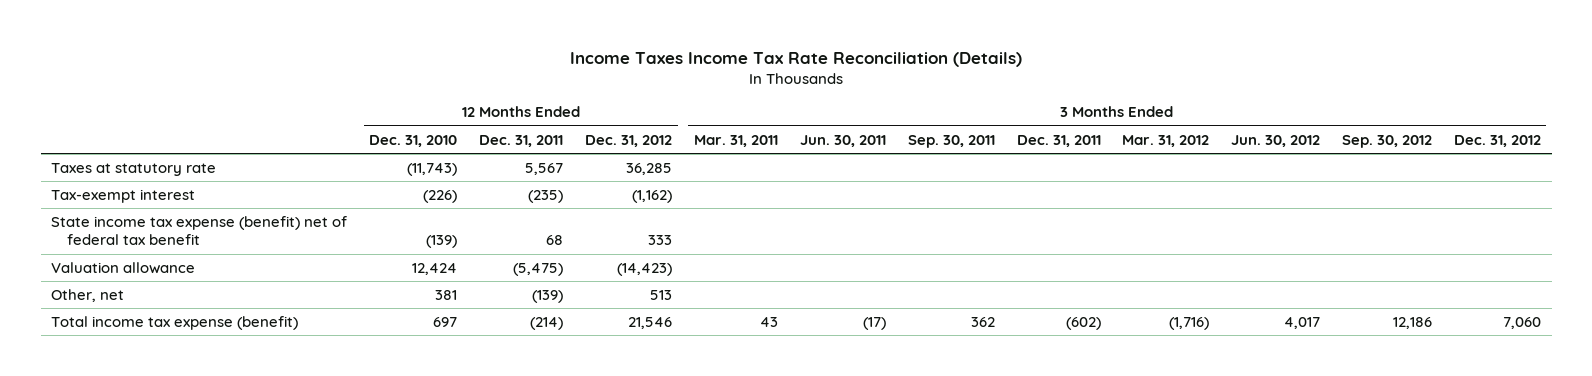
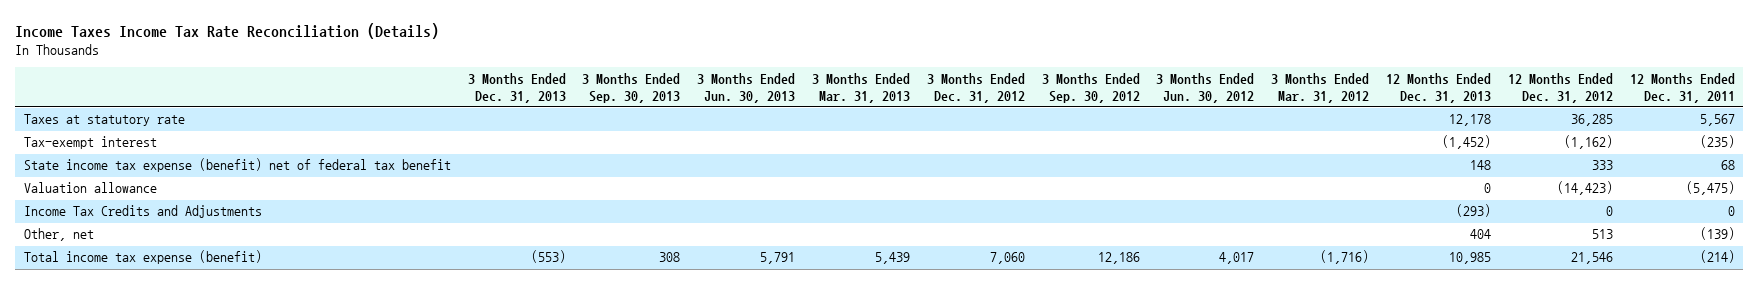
[369,134,458,147] Dec. 31, 2010 -> none
[693,134,778,147] Mar. 31, 2011 -> none
[799,134,886,147] Jun. 30, 2011 -> none
[907,134,995,148] Sep. 30, 2011 -> none
[1016,134,1101,147] Dec. 31, 2011 -> none
none -> [467,72,566,103] 3 Months Ended Dec. 31, 2013
none -> [582,72,681,103] 3 Months Ended Sep. 30, 2013
none -> [697,72,796,103] 3 Months Ended Jun. 30, 2013
none -> [812,72,911,103] 3 Months Ended Mar. 31, 2013
none -> [1386,72,1492,103] 12 Months Ended Dec. 31, 2013
none -> [23,205,262,219] Income Tax Credits and Adjustments

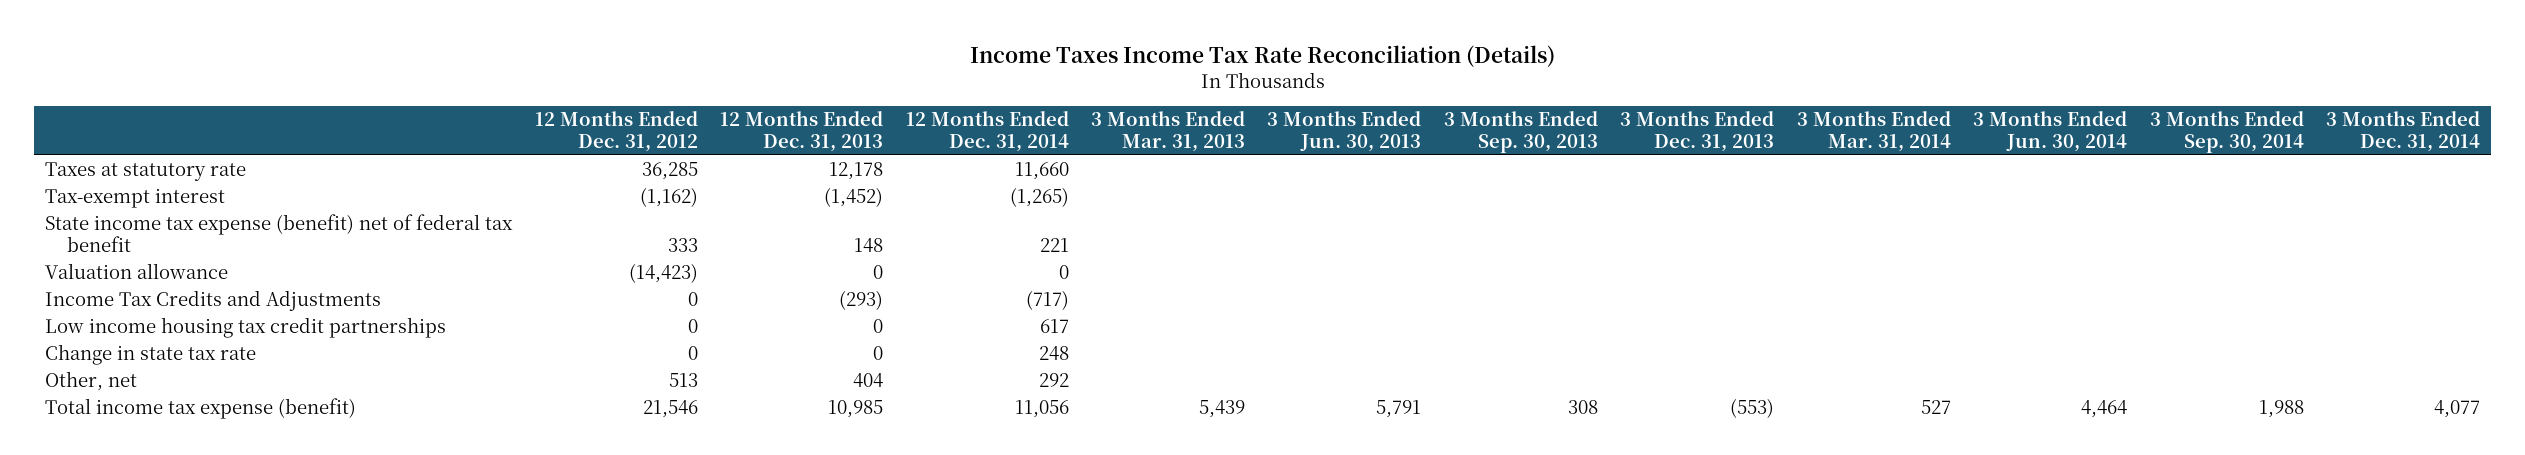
[926,72,1025,103] 3 Months Ended Dec. 31, 2012 -> none
[1041,72,1140,103] 3 Months Ended Sep. 30, 2012 -> none
[1156,72,1255,103] 3 Months Ended Jun. 30, 2012 -> none
[1271,72,1370,103] 3 Months Ended Mar. 31, 2012 -> none
[1629,72,1735,103] 12 Months Ended Dec. 31, 2011 -> none
none -> [905,111,1069,152] 12 Months Ended Dec. 31, 2014
none -> [1796,111,1951,152] 3 Months Ended Mar. 31, 2014
none -> [1973,111,2128,152] 3 Months Ended Jun. 30, 2014
none -> [2149,111,2304,153] 3 Months Ended Sep. 30, 2014
none -> [2326,111,2481,152] 3 Months Ended Dec. 31, 2014
none -> [45,317,447,339] Low income housing tax credit partnerships
none -> [45,344,257,366] Change in state tax rate

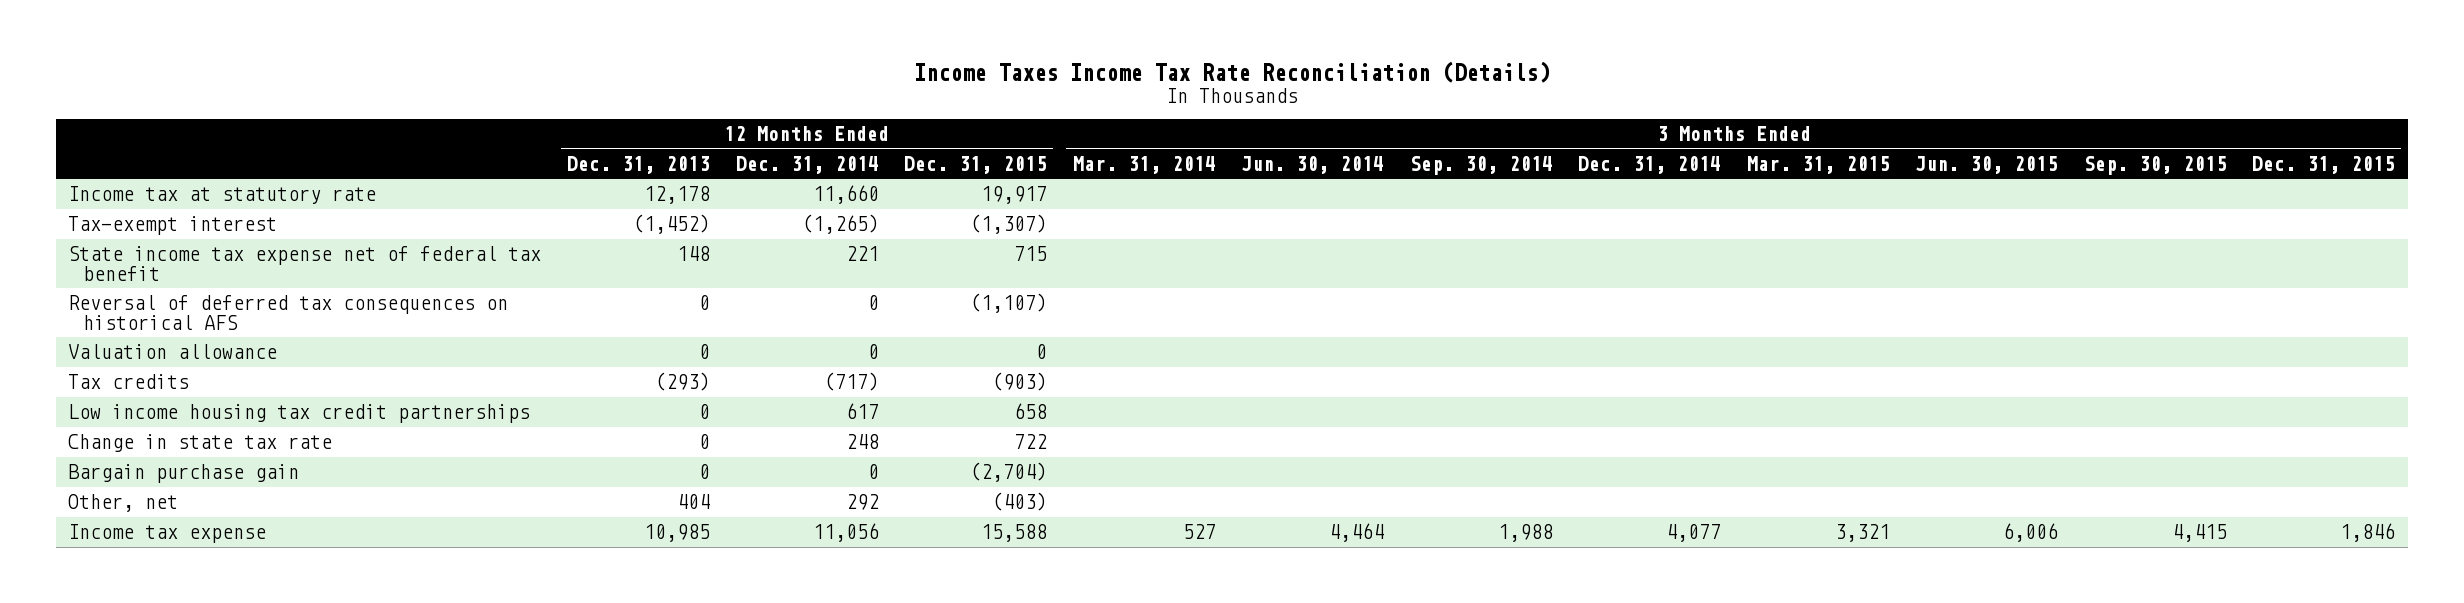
[534,111,698,152] 12 Months Ended Dec. 31, 2012 -> none
[1091,111,1246,152] 3 Months Ended Mar. 31, 2013 -> none
[1267,111,1422,152] 3 Months Ended Jun. 30, 2013 -> none
[1443,111,1598,153] 3 Months Ended Sep. 30, 2013 -> none
[1620,111,1775,152] 3 Months Ended Dec. 31, 2013 -> none
none -> [904,155,1048,174] Dec. 31, 2015
none -> [1746,155,1890,174] Mar. 31, 2015
none -> [1915,155,2059,174] Jun. 30, 2015
none -> [2083,155,2227,175] Sep. 30, 2015
none -> [2252,155,2396,174] Dec. 31, 2015
[45,162,247,182] Taxes at statutory rate -> [68,186,377,205] Income tax at statutory rate
[45,214,514,252] State income tax expense (benefit) net of federal tax benefit -> [68,246,542,281] State income tax expense net of federal tax benefit
none -> [68,295,509,330] Reversal of deferred tax consequences on historical AFS
[45,290,382,312] Income Tax Credits and Adjustments -> [68,374,190,390] Tax credits
none -> [68,464,300,484] Bargain purchase gain
[45,398,357,420] Total income tax expense (benefit) -> [68,524,267,544] Income tax expense

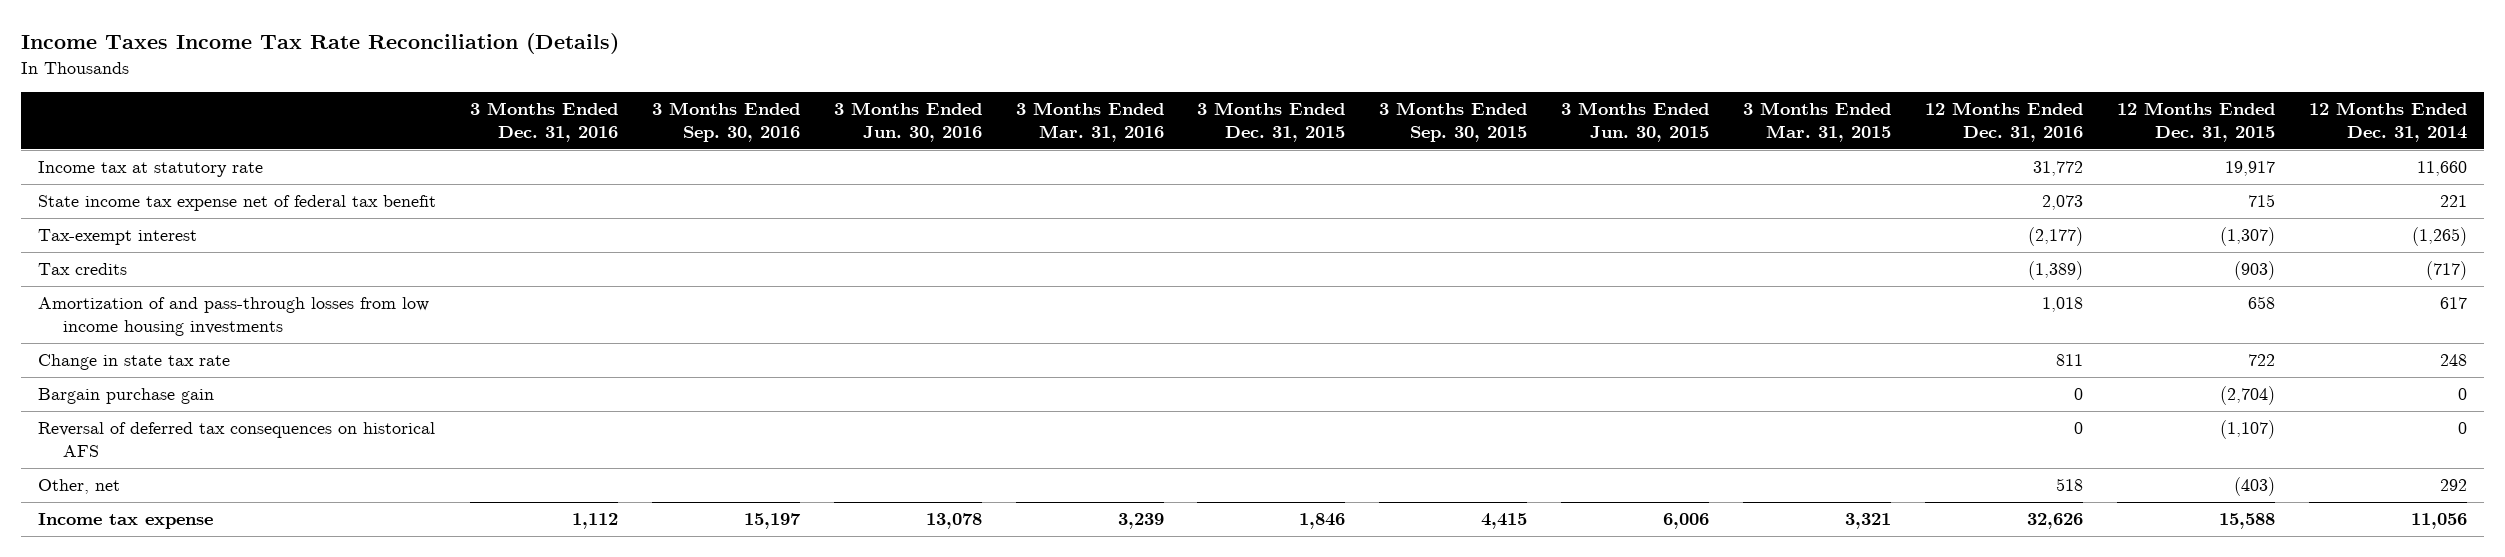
[567,155,711,174] Dec. 31, 2013 -> none
[1072,155,1216,174] Mar. 31, 2014 -> none
[1241,155,1385,174] Jun. 30, 2014 -> none
[1409,155,1553,175] Sep. 30, 2014 -> none
[1578,155,1722,174] Dec. 31, 2014 -> none
none -> [469,102,618,143] 3 Months Ended Dec. 31, 2016
none -> [651,102,800,143] 3 Months Ended Sep. 30, 2016
none -> [833,102,982,143] 3 Months Ended Jun. 30, 2016
none -> [1015,102,1164,143] 3 Months Ended Mar. 31, 2016
none -> [1924,102,2083,143] 12 Months Ended Dec. 31, 2016
[68,344,278,360] Valuation allowance -> none
[68,216,278,236] Tax-exempt interest -> [38,229,198,246] Tax-exempt interest
[68,404,531,424] Low income housing tax credit partnerships -> [38,297,430,337] Amortization of and pass-through losses from low income housing investments
[68,295,509,330] Reversal of deferred tax consequences on historical AFS -> [38,422,436,458] Reversal of deferred tax consequences on historical AFS

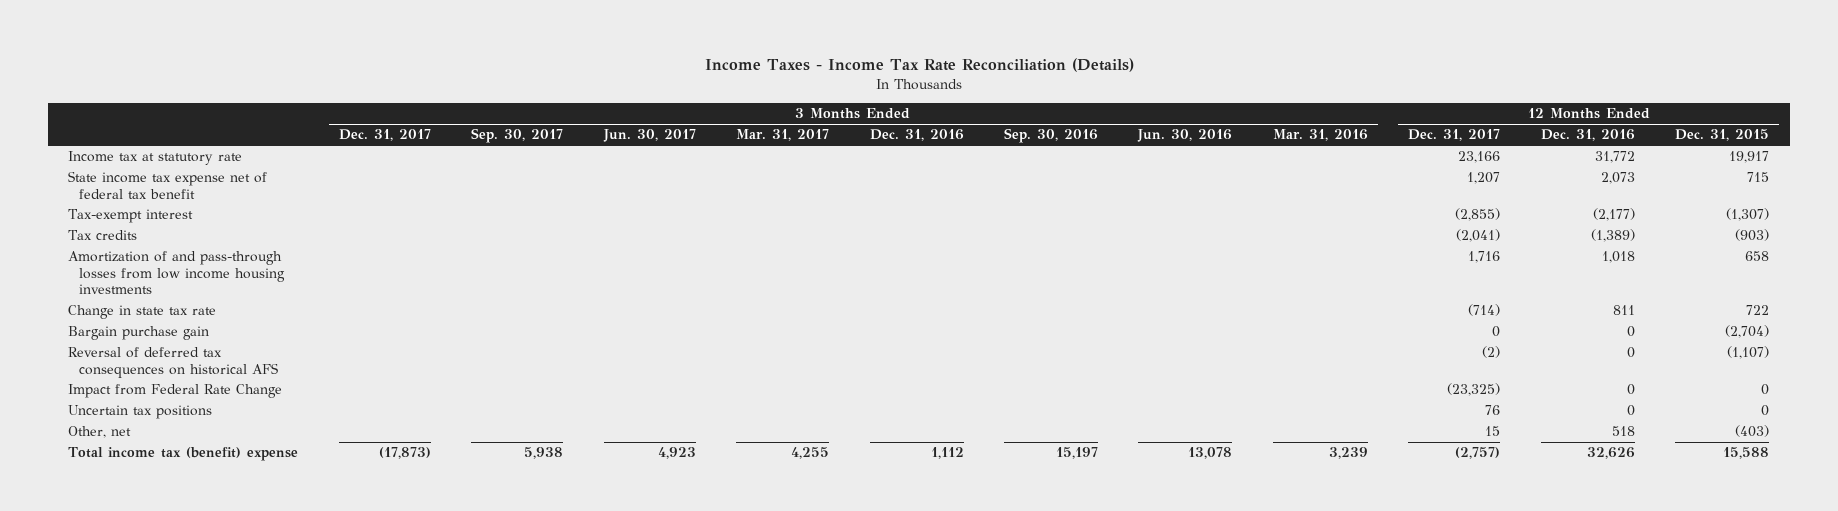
[21,33,620,55] Income Taxes Income Tax Rate Reconciliation (Details) -> [704,57,1134,72] Income Taxes - Income Tax Rate Reconciliation (Details)
[1197,102,1346,143] 3 Months Ended Dec. 31, 2015 -> none
[1379,102,1528,143] 3 Months Ended Sep. 30, 2015 -> none
[1561,102,1710,143] 3 Months Ended Jun. 30, 2015 -> none
[1743,102,1892,143] 3 Months Ended Mar. 31, 2015 -> none
[2308,102,2467,143] 12 Months Ended Dec. 31, 2014 -> none
none -> [338,129,431,142] Dec. 31, 2017
none -> [471,128,564,144] Sep. 30, 2017
none -> [602,129,696,143] Jun. 30, 2017
none -> [736,129,830,142] Mar. 31, 2017
none -> [1408,129,1501,142] Dec. 31, 2017
none -> [68,384,283,399] Impact from Federal Rate Change
none -> [68,405,213,420] Uncertain tax positions
[38,513,214,530] Income tax expense -> [68,447,299,462] Total income tax (benefit) expense

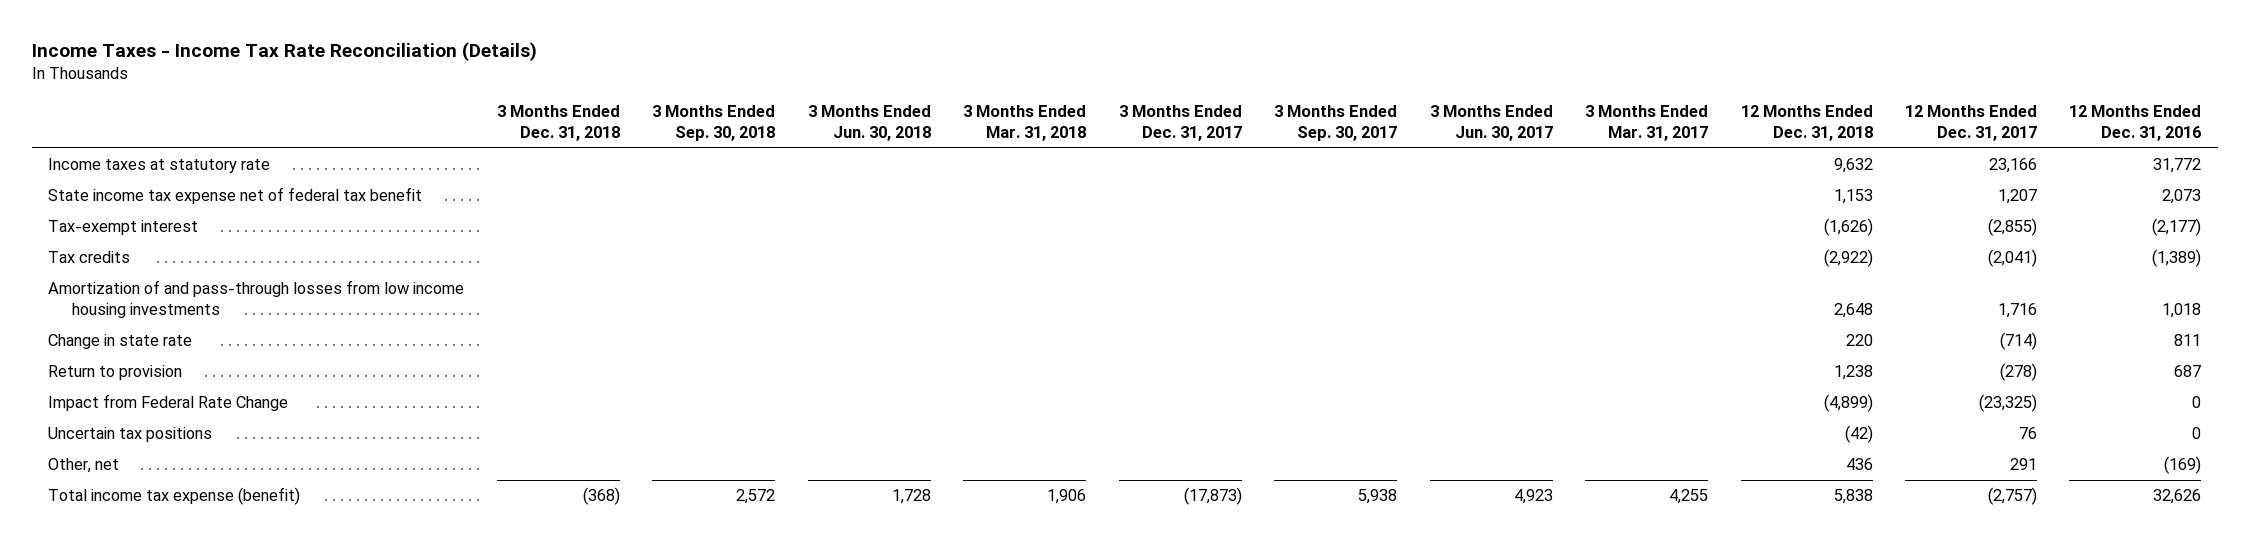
[869,129,964,142] Dec. 31, 2016 -> none
[1004,128,1099,144] Sep. 30, 2016 -> none
[1137,129,1233,143] Jun. 30, 2016 -> none
[1272,129,1368,142] Mar. 31, 2016 -> none
[1675,129,1770,142] Dec. 31, 2015 -> none
none -> [496,105,620,142] 3 Months Ended Dec. 31, 2018
none -> [652,105,776,142] 3 Months Ended Sep. 30, 2018
none -> [807,105,931,142] 3 Months Ended Jun. 30, 2018
none -> [963,105,1087,142] 3 Months Ended Mar. 31, 2018
none -> [1740,105,1873,142] 12 Months Ended Dec. 31, 2018
[68,151,243,166] Income tax at statutory rate -> [48,158,271,174] Income taxes at statutory rate
[68,326,210,341] Bargain purchase gain -> none
[68,347,278,378] Reversal of deferred tax consequences on historical AFS -> none
[68,305,217,320] Change in state tax rate -> [48,334,193,350] Change in state rate
none -> [48,365,183,381] Return to provision
[1485,426,1501,437] 15 -> [2010,458,2038,471] 291
[1611,426,1635,437] 518 -> [2164,456,2202,475] (169)
[68,447,299,462] Total income tax (benefit) expense -> [48,487,301,506] Total income tax expense (benefit)

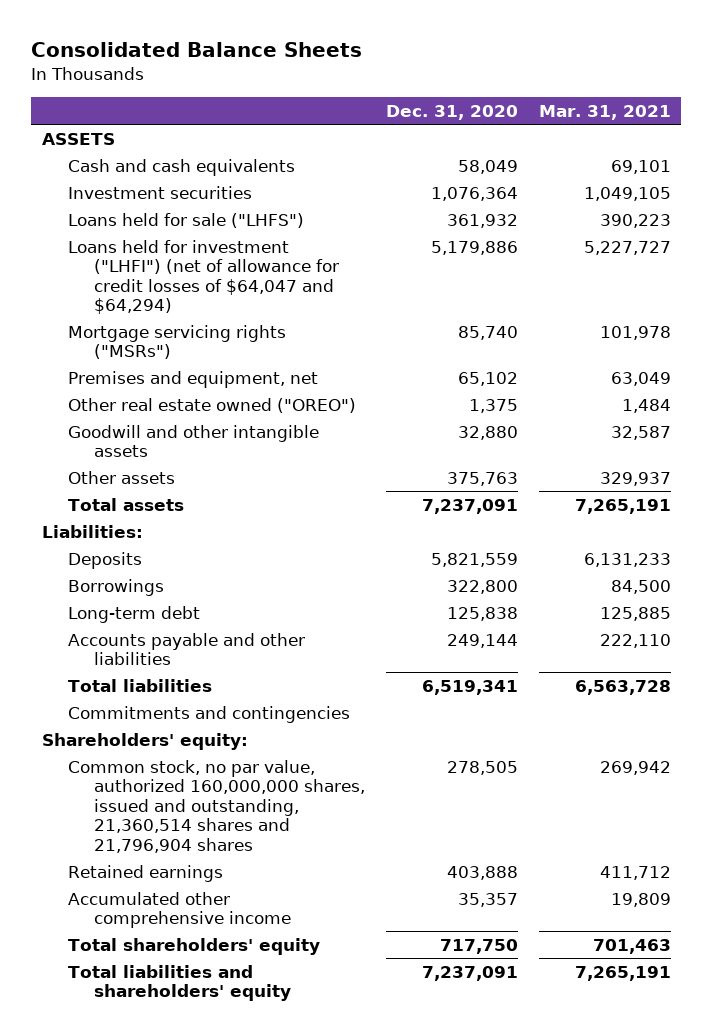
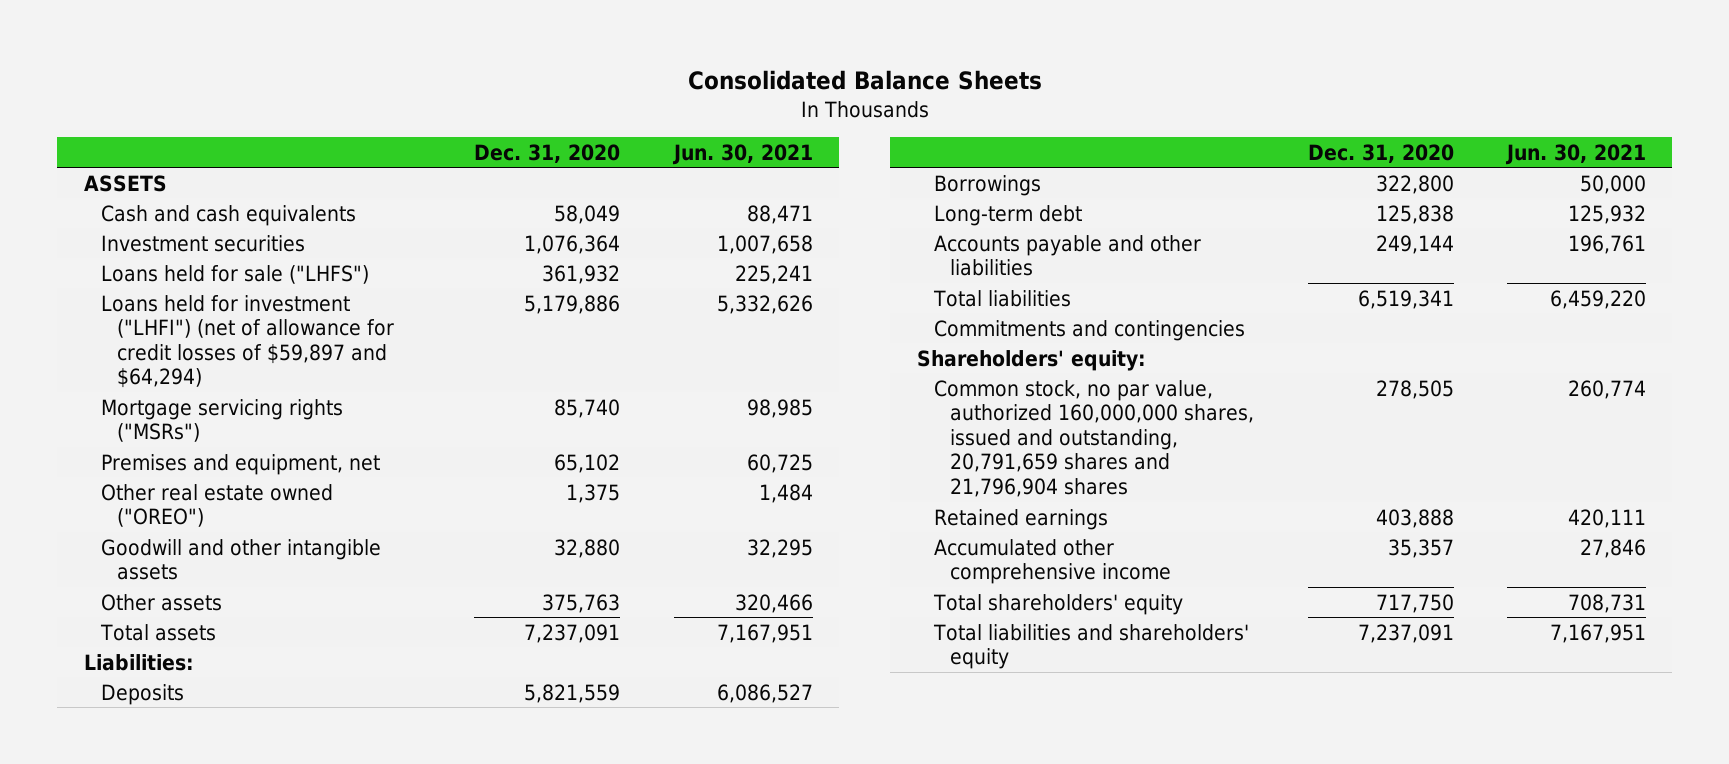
[538,104,671,120] Mar. 31, 2021 -> none
none -> [671,143,813,165] Jun. 30, 2021
[67,239,339,315] Loans held for investment ("LHFI") (net of allowance for credit losses of $64,047 and $64,294) -> [100,294,395,389] Loans held for investment ("LHFI") (net of allowance for credit losses of $59,897 and $64,294)
[67,759,365,853] Common stock, no par value, authorized 160,000,000 shares, issued and outstanding, 21,360,514 shares and 21,796,904 shares -> [933,379,1255,498] Common stock, no par value, authorized 160,000,000 shares, issued and outstanding, 20,791,659 shares and 21,796,904 shares

